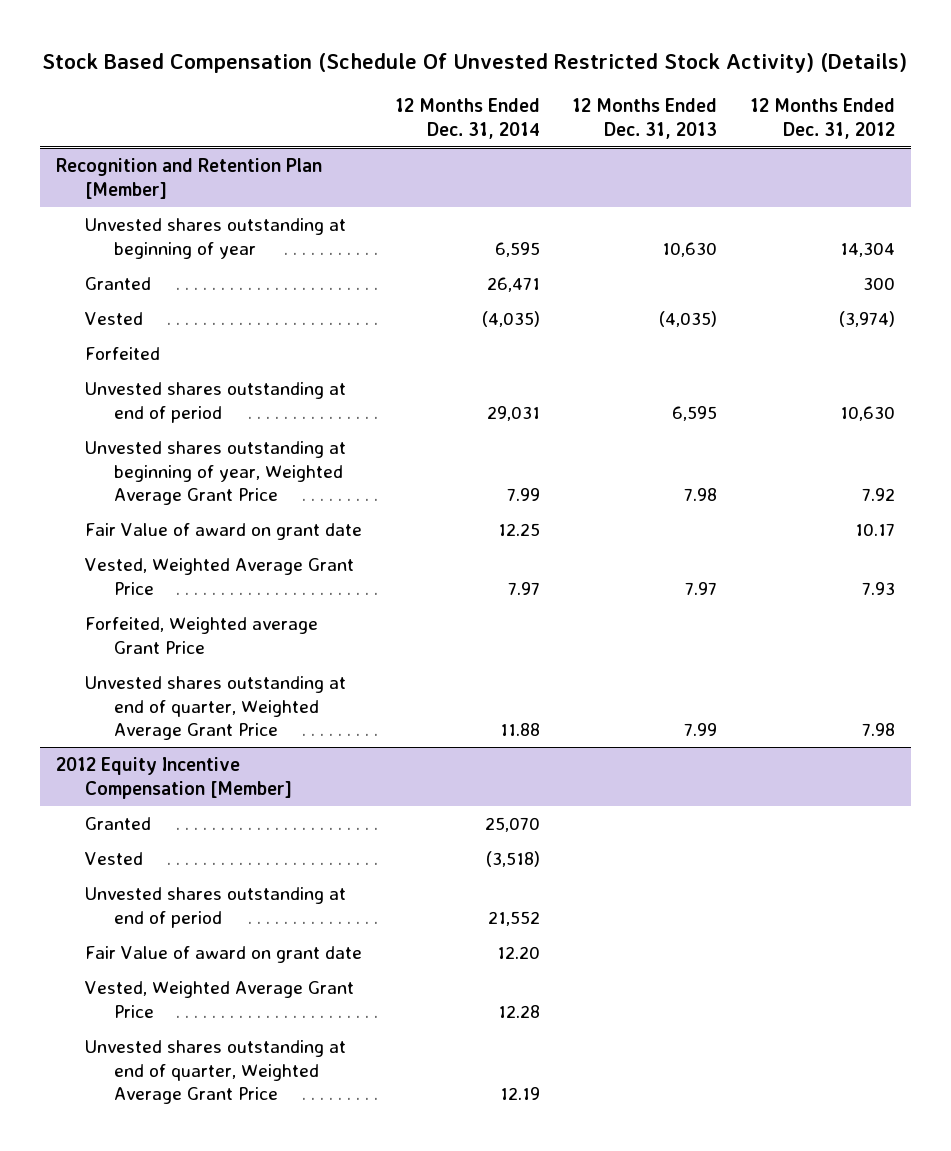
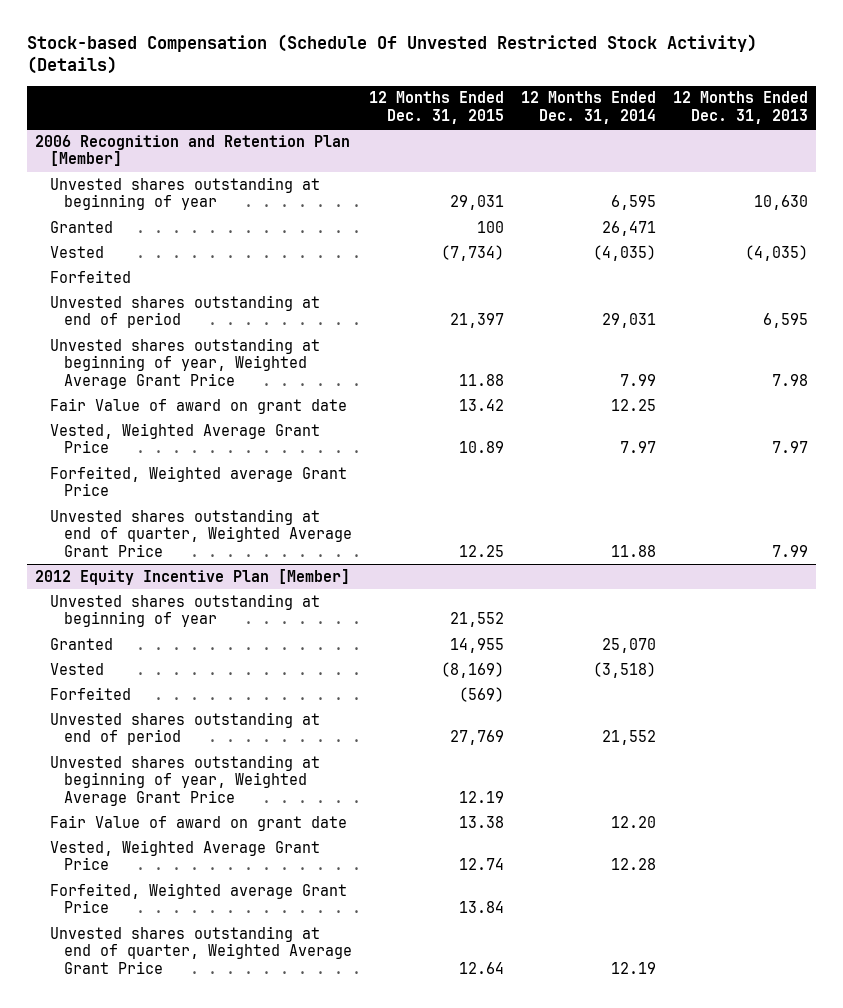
[42,53,908,74] Stock Based Compensation (Schedule Of Unvested Restricted Stock Activity) (Details) -> [26,33,757,75] Stock-based Compensation (Schedule Of Unvested Restricted Stock Activity) (Details)
[749,97,895,139] 12 Months Ended Dec. 31, 2012 -> none
none -> [368,91,504,124] 12 Months Ended Dec. 31, 2015
[55,157,322,199] Recognition and Retention Plan [Member] -> [35,134,351,167] 2006 Recognition and Retention Plan [Member]
[55,756,293,799] 2012 Equity Incentive Compensation [Member] -> [35,568,351,585] 2012 Equity Incentive Plan [Member]
none -> [49,593,320,628] Unvested shares outstanding at beginning of year
none -> [49,686,131,700] Forfeited
none -> [49,754,320,807] Unvested shares outstanding at beginning of year, Weighted Average Grant Price
none -> [49,882,347,914] Forfeited, Weighted average Grant Price

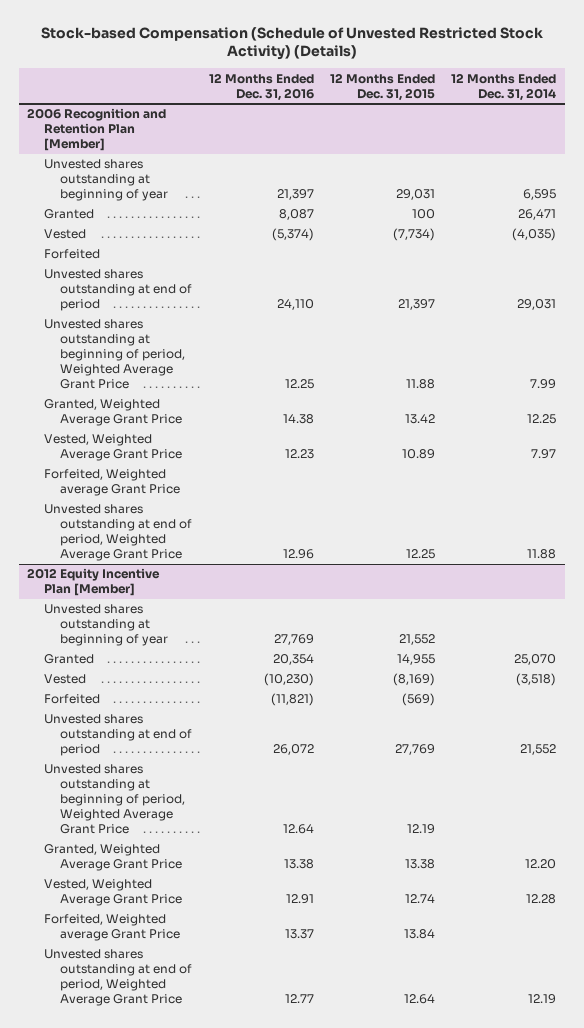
[26,33,757,75] Stock-based Compensation (Schedule Of Unvested Restricted Stock Activity) (Details) -> [40,26,543,61] Stock-based Compensation (Schedule of Unvested Restricted Stock Activity) (Details)
[672,91,808,124] 12 Months Ended Dec. 31, 2013 -> none
none -> [208,72,314,101] 12 Months Ended Dec. 31, 2016
[49,337,320,390] Unvested shares outstanding at beginning of year, Weighted Average Grant Price -> [43,319,186,389] Unvested shares outstanding at beginning of period, Weighted Average Grant Price
[49,397,347,414] Fair Value of award on grant date -> [43,399,183,427] Granted, Weighted Average Grant Price
[49,508,353,558] Unvested shares outstanding at end of quarter, Weighted Average Grant Price -> [43,504,193,561] Unvested shares outstanding at end of period, Weighted Average Grant Price
[49,754,320,807] Unvested shares outstanding at beginning of year, Weighted Average Grant Price -> [43,764,186,834] Unvested shares outstanding at beginning of period, Weighted Average Grant Price
[49,814,347,831] Fair Value of award on grant date -> [43,844,183,872] Granted, Weighted Average Grant Price
[49,925,353,975] Unvested shares outstanding at end of quarter, Weighted Average Grant Price -> [43,949,193,1006] Unvested shares outstanding at end of period, Weighted Average Grant Price

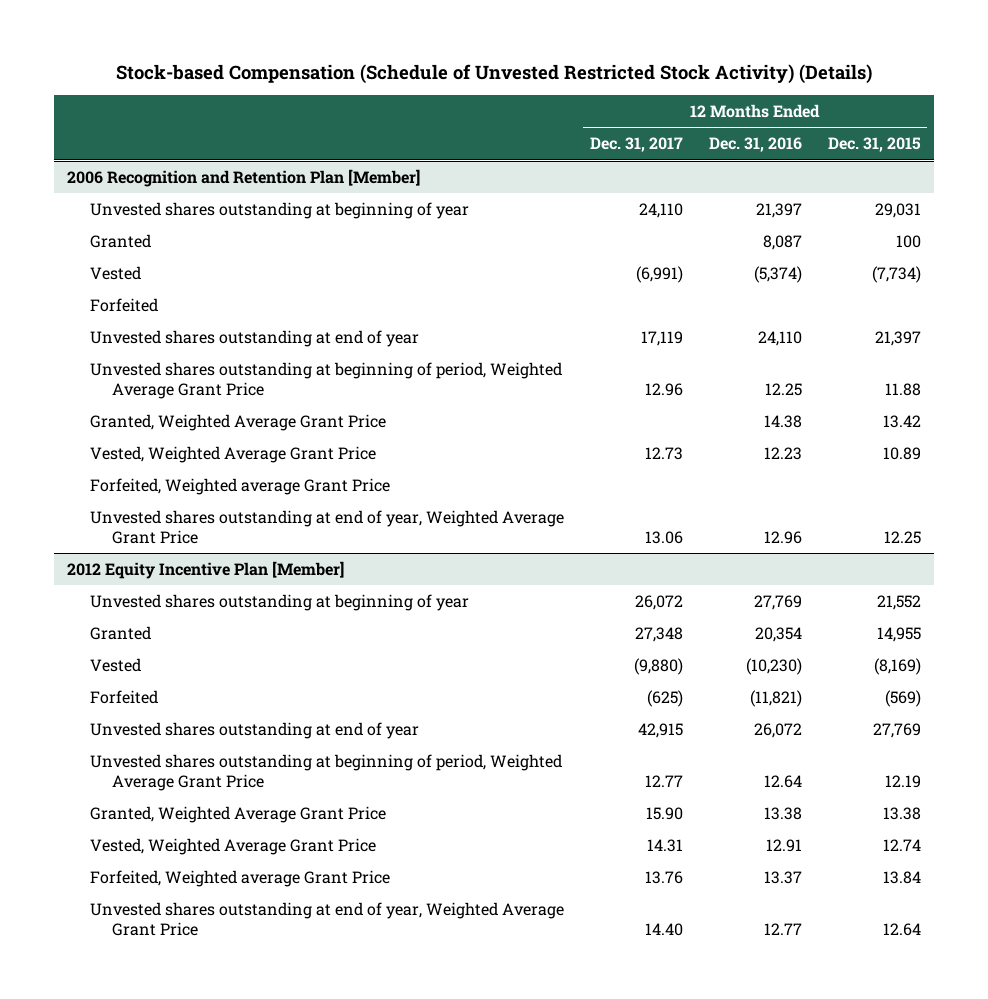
[451,72,557,101] 12 Months Ended Dec. 31, 2014 -> none
none -> [589,137,683,153] Dec. 31, 2017
[43,269,193,312] Unvested shares outstanding at end of period -> [89,329,419,347] Unvested shares outstanding at end of year
[43,504,193,561] Unvested shares outstanding at end of period, Weighted Average Grant Price -> [89,509,564,545] Unvested shares outstanding at end of year, Weighted Average Grant Price
[43,714,193,757] Unvested shares outstanding at end of period -> [89,721,419,739] Unvested shares outstanding at end of year
[43,949,193,1006] Unvested shares outstanding at end of period, Weighted Average Grant Price -> [89,901,564,937] Unvested shares outstanding at end of year, Weighted Average Grant Price

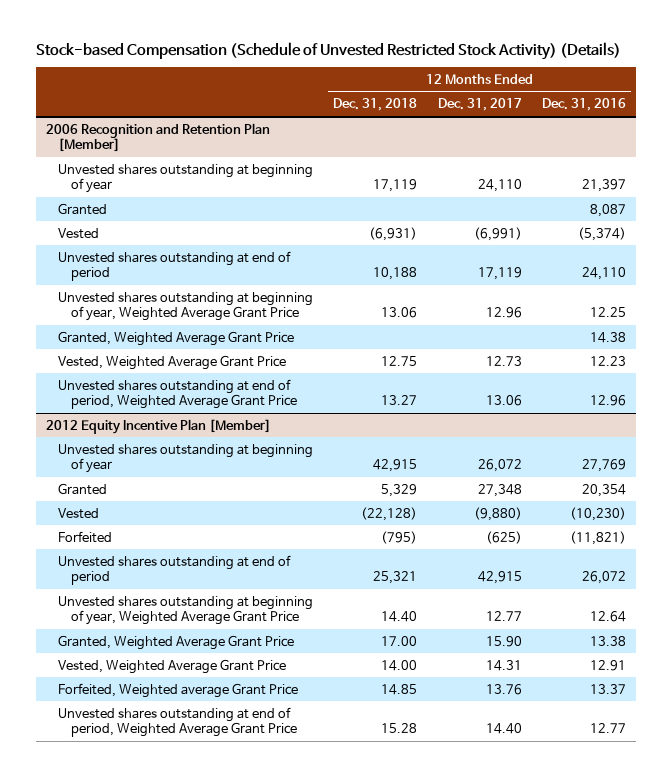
[827,137,921,153] Dec. 31, 2015 -> none
none -> [333,98,418,112] Dec. 31, 2018
[89,297,158,312] Forfeited -> none
[89,329,419,347] Unvested shares outstanding at end of year -> [58,250,292,281] Unvested shares outstanding at end of period
[89,361,562,400] Unvested shares outstanding at beginning of period, Weighted Average Grant Price -> [58,291,314,321] Unvested shares outstanding at beginning of year, Weighted Average Grant Price
[89,477,390,495] Forfeited, Weighted average Grant Price -> none
[89,509,564,545] Unvested shares outstanding at end of year, Weighted Average Grant Price -> [58,378,298,409] Unvested shares outstanding at end of period, Weighted Average Grant Price
[89,721,419,739] Unvested shares outstanding at end of year -> [58,554,292,585] Unvested shares outstanding at end of period
[89,753,562,792] Unvested shares outstanding at beginning of period, Weighted Average Grant Price -> [58,595,314,625] Unvested shares outstanding at beginning of year, Weighted Average Grant Price
[89,901,564,937] Unvested shares outstanding at end of year, Weighted Average Grant Price -> [58,706,298,737] Unvested shares outstanding at end of period, Weighted Average Grant Price

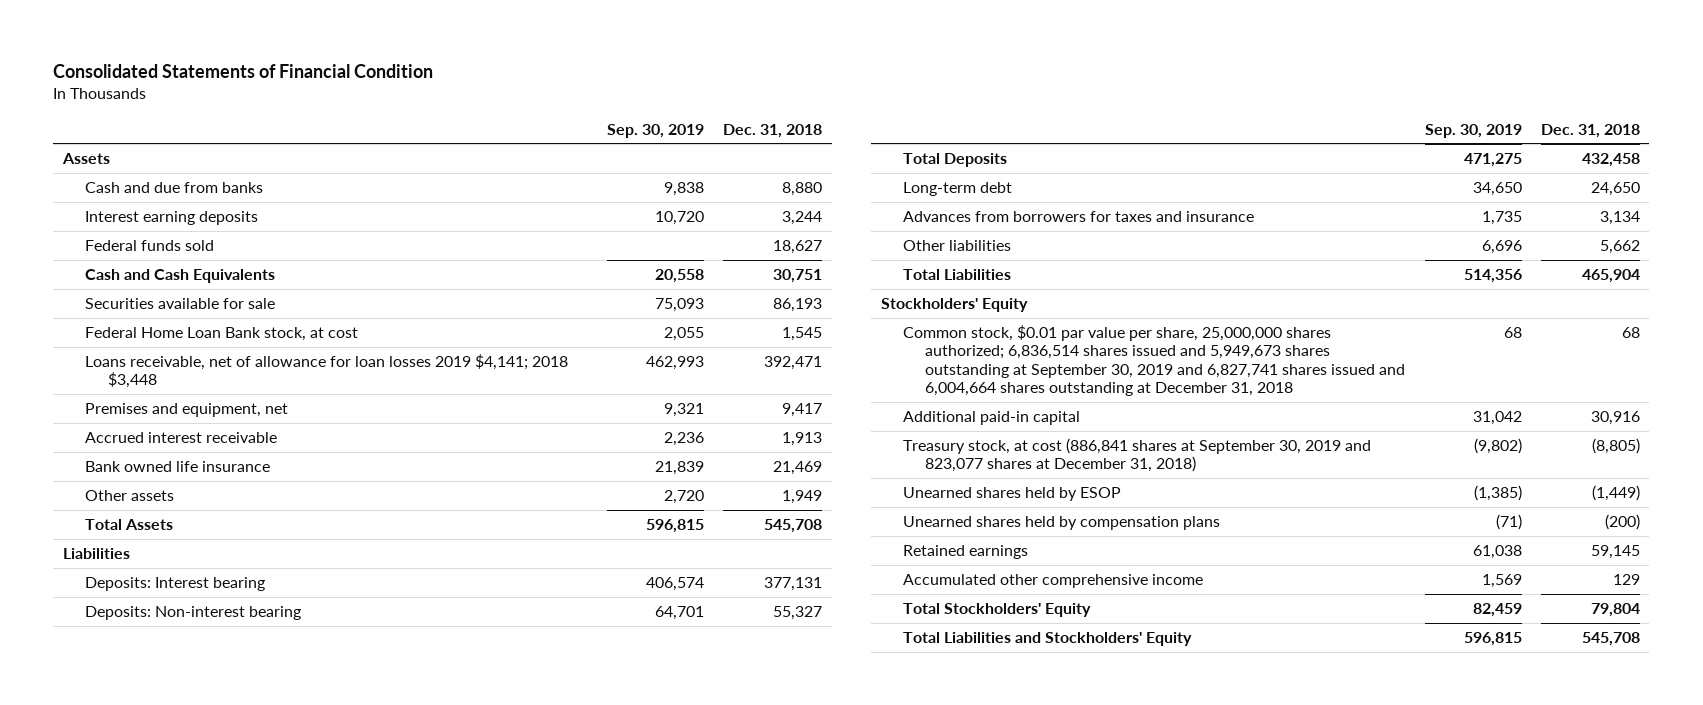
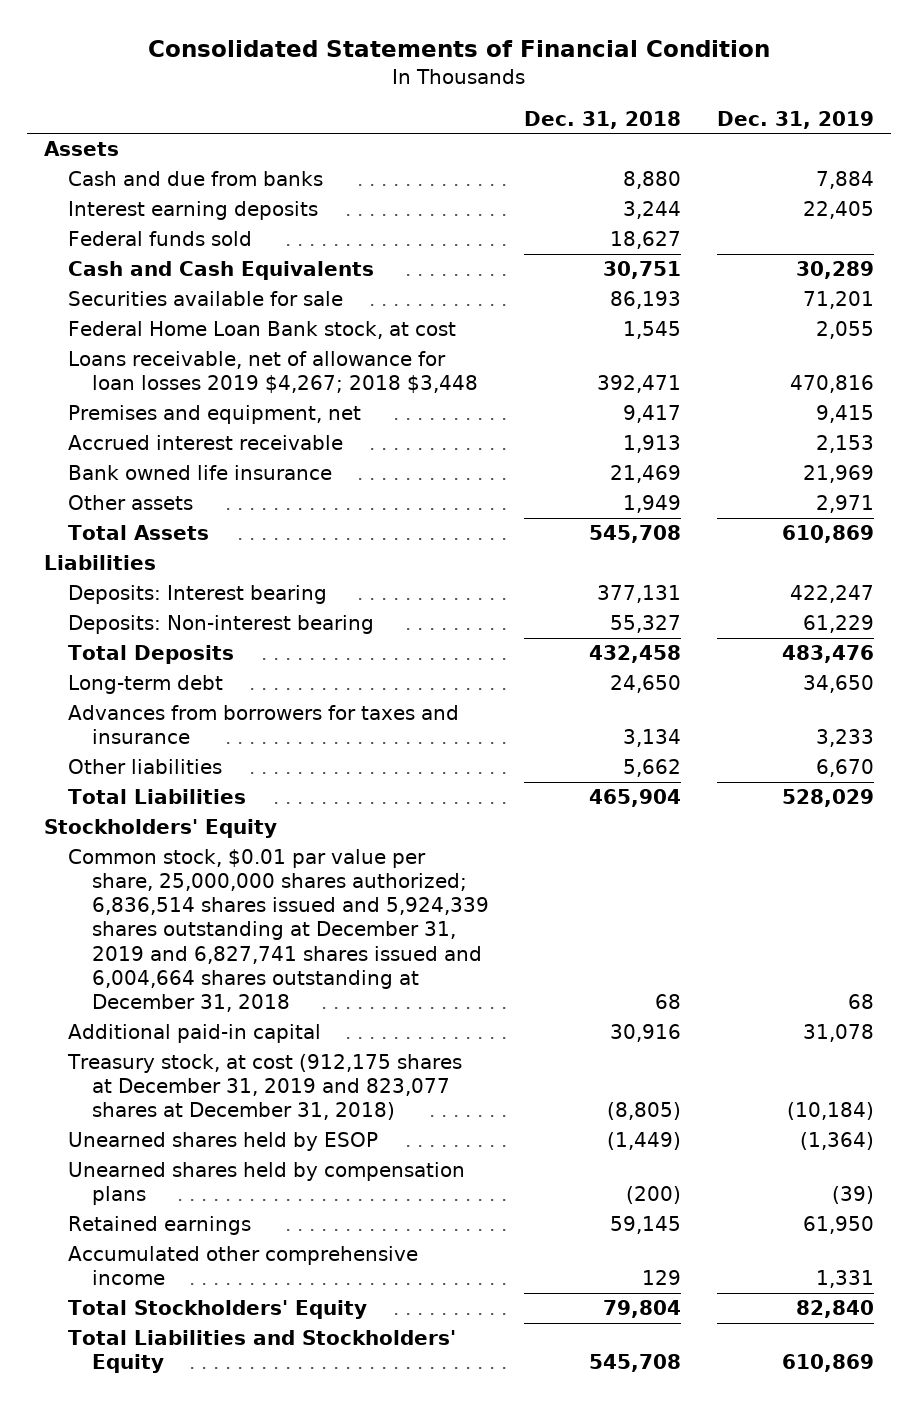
[606,123,704,138] Sep. 30, 2019 -> none
none -> [716,110,874,129] Dec. 31, 2019
[85,354,569,389] Loans receivable, net of allowance for loan losses 2019 $4,141; 2018 $3,448 -> [68,350,479,394] Loans receivable, net of allowance for loan losses 2019 $4,267; 2018 $3,448
[902,325,1406,397] Common stock, $0.01 par value per share, 25,000,000 shares authorized; 6,836,514 shares issued and 5,949,673 shares outstanding at September 30, 2019 and 6,827,741 shares issued and 6,004,664 shares outstanding at December 31, 2018 -> [68,848,490,1012] Common stock, $0.01 par value per share, 25,000,000 shares authorized; 6,836,514 shares issued and 5,924,339 shares outstanding at December 31, 2019 and 6,827,741 shares issued and 6,004,664 shares outstanding at December 31, 2018
[902,438,1371,473] Treasury stock, at cost (886,841 shares at September 30, 2019 and 823,077 shares at December 31, 2018) -> [67,1053,463,1121] Treasury stock, at cost (912,175 shares at December 31, 2019 and 823,077 shares at December 31, 2018)

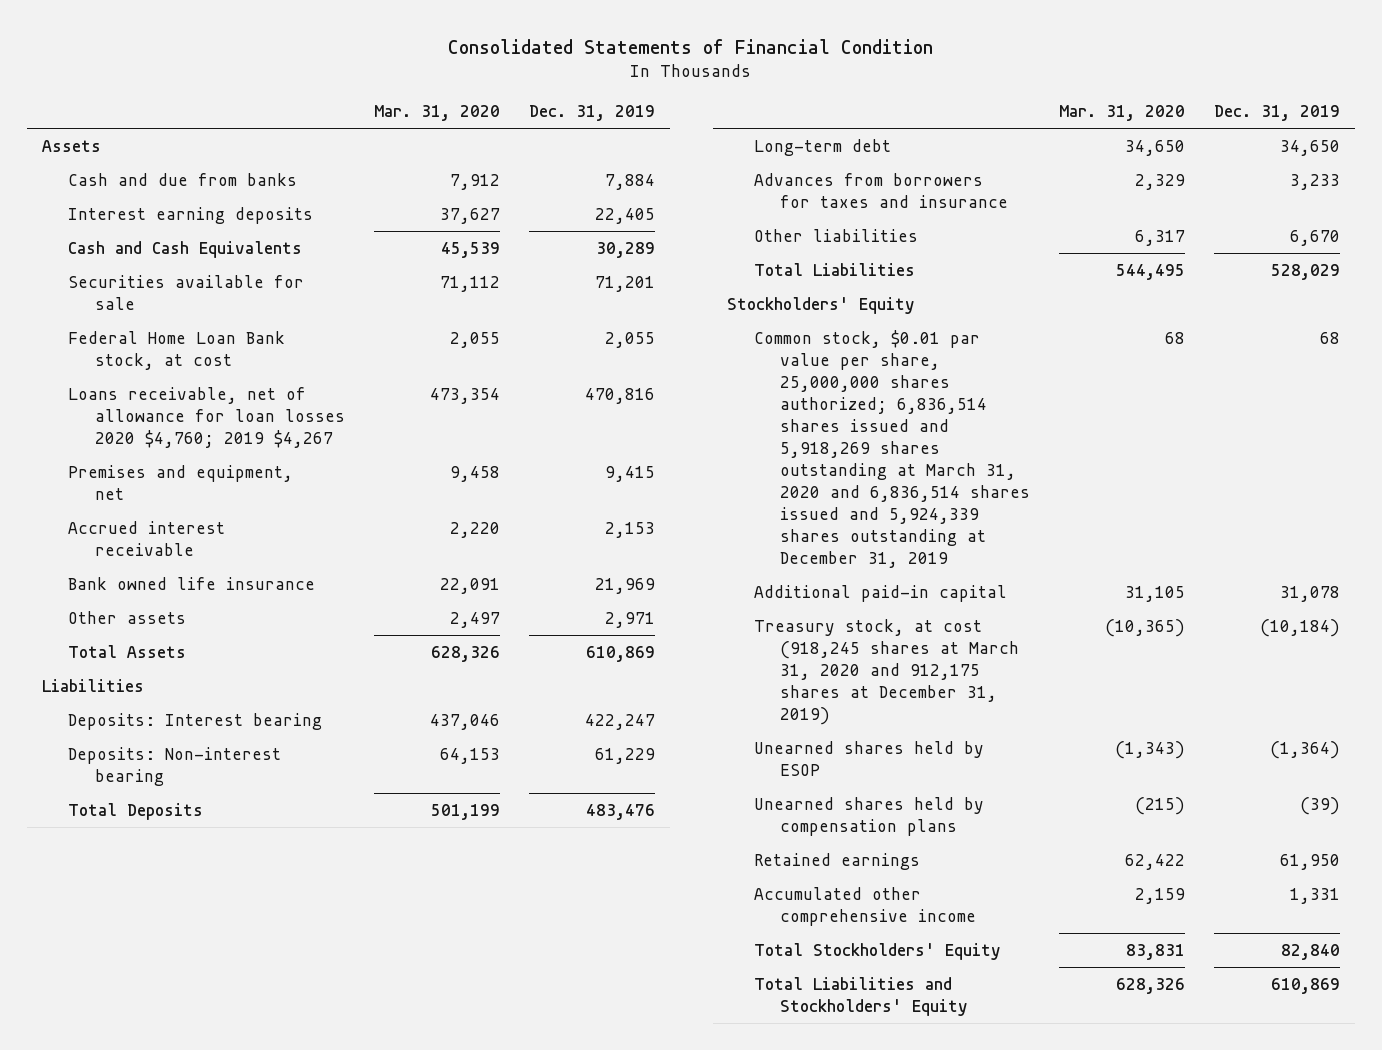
[524,110,682,129] Dec. 31, 2018 -> none
none -> [373,105,500,122] Mar. 31, 2020
[68,230,253,246] Federal funds sold -> none
[68,350,479,394] Loans receivable, net of allowance for loan losses 2019 $4,267; 2018 $3,448 -> [68,386,345,448] Loans receivable, net of allowance for loan losses 2020 $4,760; 2019 $4,267
[68,848,490,1012] Common stock, $0.01 par value per share, 25,000,000 shares authorized; 6,836,514 shares issued and 5,924,339 shares outstanding at December 31, 2019 and 6,827,741 shares issued and 6,004,664 shares outstanding at December 31, 2018 -> [753,329,1030,569] Common stock, $0.01 par value per share, 25,000,000 shares authorized; 6,836,514 shares issued and 5,918,269 shares outstanding at March 31, 2020 and 6,836,514 shares issued and 5,924,339 shares outstanding at December 31, 2019
[67,1053,463,1121] Treasury stock, at cost (912,175 shares at December 31, 2019 and 823,077 shares at December 31, 2018) -> [753,618,1019,726] Treasury stock, at cost (918,245 shares at March 31, 2020 and 912,175 shares at December 31, 2019)

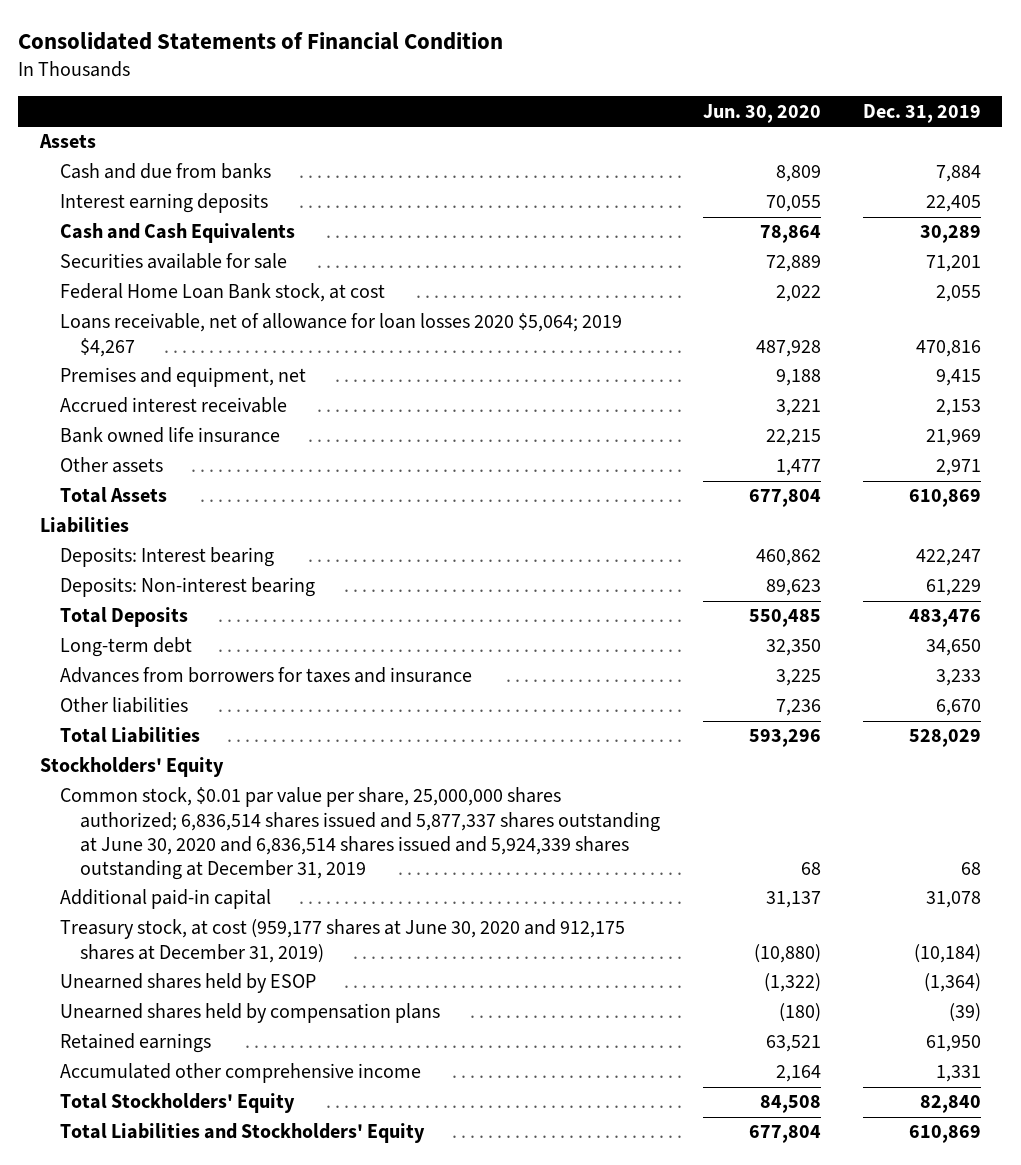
[373,105,500,122] Mar. 31, 2020 -> none
none -> [702,103,821,123] Jun. 30, 2020
[68,386,345,448] Loans receivable, net of allowance for loan losses 2020 $4,760; 2019 $4,267 -> [60,313,623,357] Loans receivable, net of allowance for loan losses 2020 $5,064; 2019 $4,267
[753,329,1030,569] Common stock, $0.01 par value per share, 25,000,000 shares authorized; 6,836,514 shares issued and 5,918,269 shares outstanding at March 31, 2020 and 6,836,514 shares issued and 5,924,339 shares outstanding at December 31, 2019 -> [60,787,661,881] Common stock, $0.01 par value per share, 25,000,000 shares authorized; 6,836,514 shares issued and 5,877,337 shares outstanding at June 30, 2020 and 6,836,514 shares issued and 5,924,339 shares outstanding at December 31, 2019
[753,618,1019,726] Treasury stock, at cost (918,245 shares at March 31, 2020 and 912,175 shares at December 31, 2019) -> [60,919,626,963] Treasury stock, at cost (959,177 shares at June 30, 2020 and 912,175 shares at December 31, 2019)

